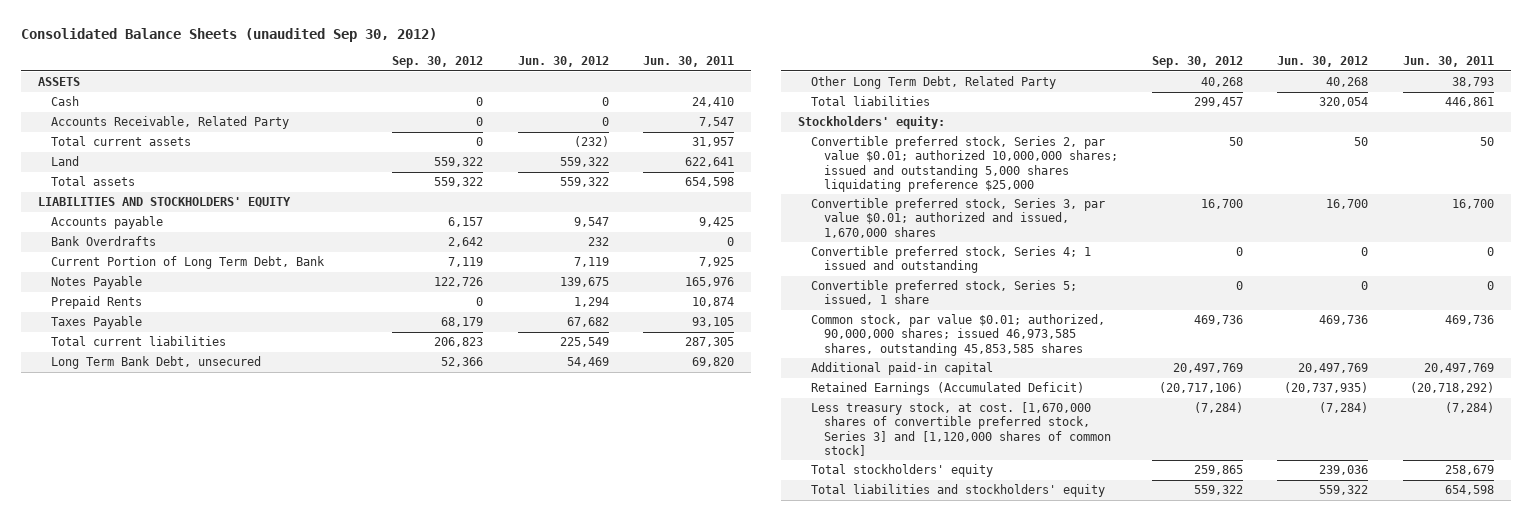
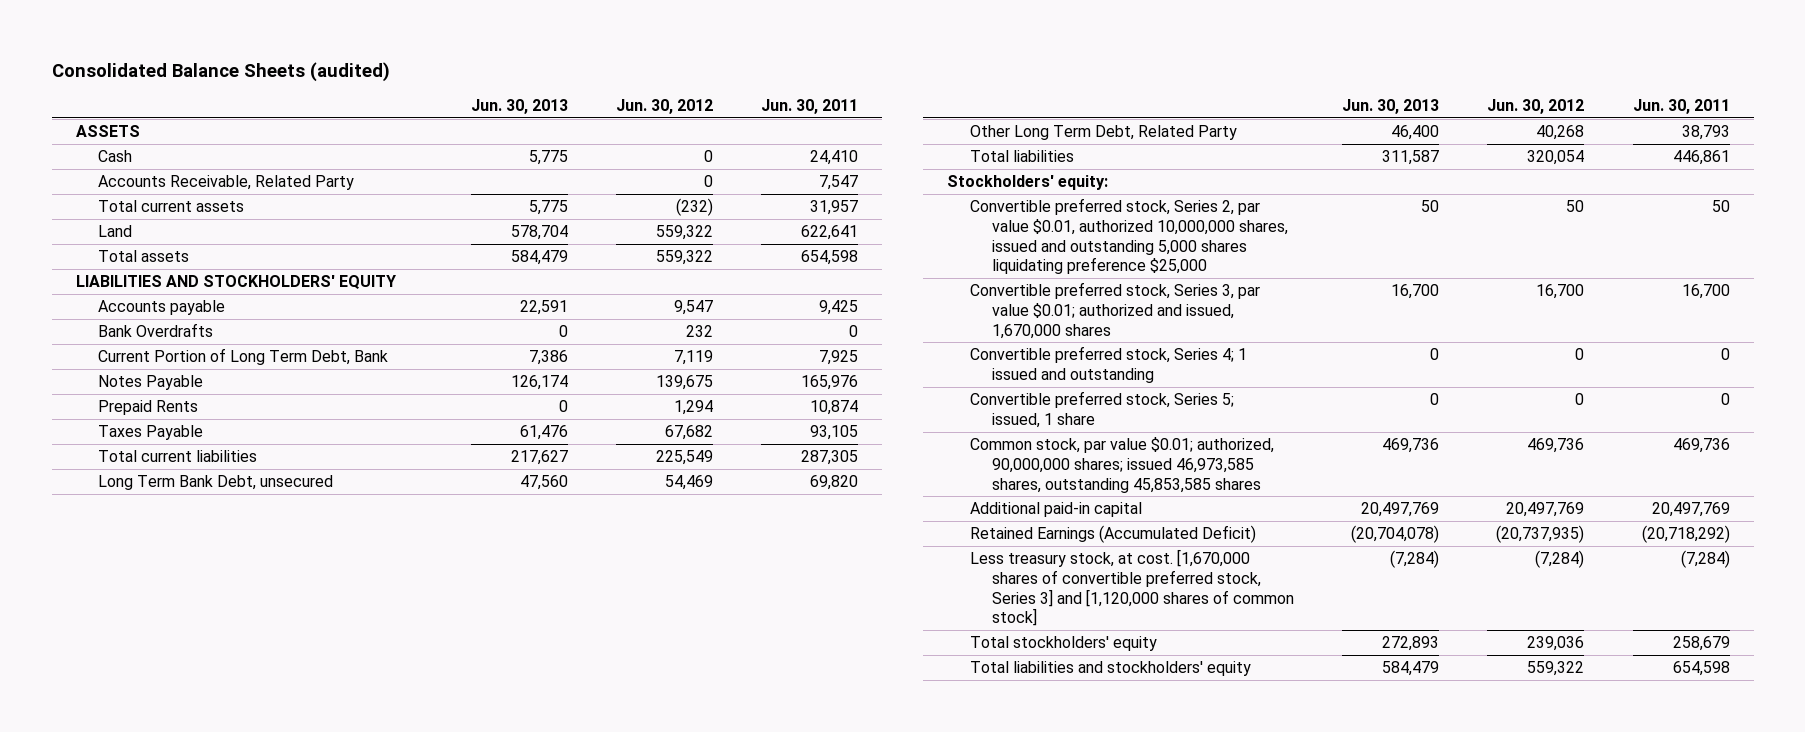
[20,28,437,43] Consolidated Balance Sheets (unaudited Sep 30, 2012) -> [51,61,390,82] Consolidated Balance Sheets (audited)
[392,56,484,69] Sep. 30, 2012 -> none
none -> [471,99,569,115] Jun. 30, 2013
[810,136,1118,192] Convertible preferred stock, Series 2, par value $0.01; authorized 10,000,000 shares; issued and outstanding 5,000 shares liquidating preference $25,000 -> [969,198,1289,275] Convertible preferred stock, Series 2, par value $0.01, authorized 10,000,000 shares, issued and outstanding 5,000 shares liquidating preference $25,000

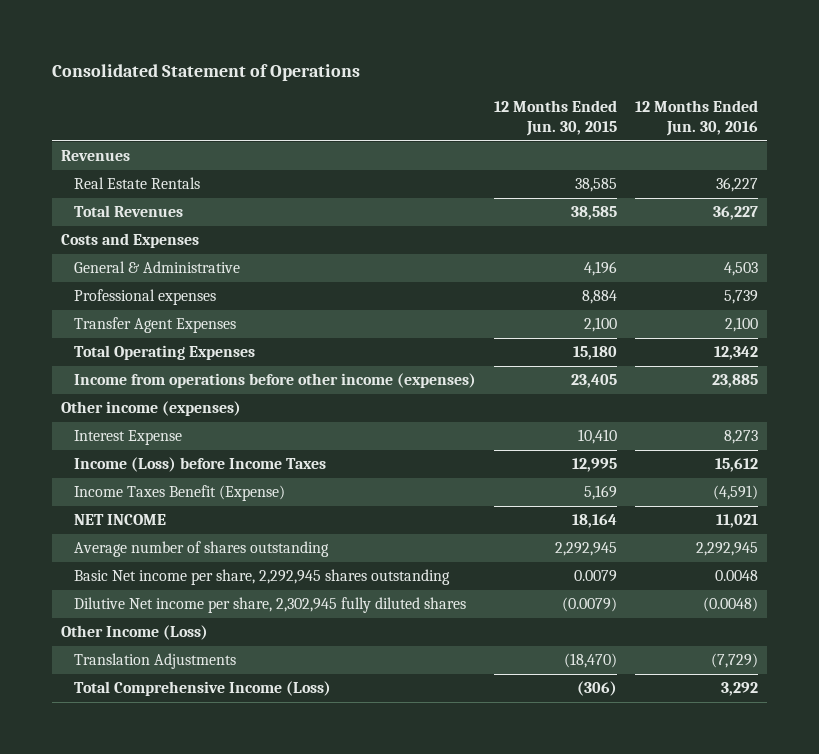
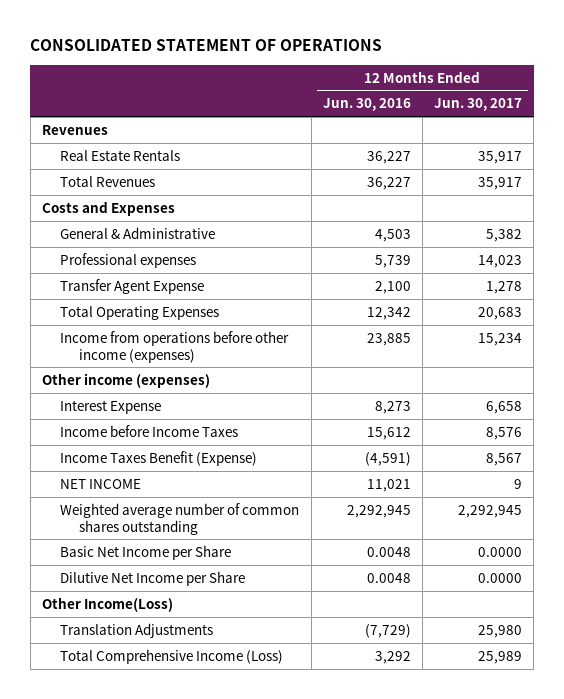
[52,63,361,81] Consolidated Statement of Operations -> [30,39,383,52] CONSOLIDATED STATEMENT OF OPERATIONS
[494,99,618,137] 12 Months Ended Jun. 30, 2015 -> none
none -> [433,98,522,112] Jun. 30, 2017
[74,317,237,334] Transfer Agent Expenses -> [60,278,205,294] Transfer Agent Expense
[74,457,327,473] Income (Loss) before Income Taxes -> [60,424,239,437] Income before Income Taxes
[74,541,330,558] Average number of shares outstanding -> [60,502,300,535] Weighted average number of common shares outstanding
[74,569,451,586] Basic Net income per share, 2,292,945 shares outstanding -> [60,544,232,560] Basic Net Income per Share
[74,597,467,614] Dilutive Net income per share, 2,302,945 fully diluted shares -> [60,570,246,586] Dilutive Net Income per Share
[703,597,759,613] (0.0048) -> [366,572,411,583] 0.0048
[61,625,209,641] Other Income (Loss) -> [41,596,173,612] Other Income(Loss)

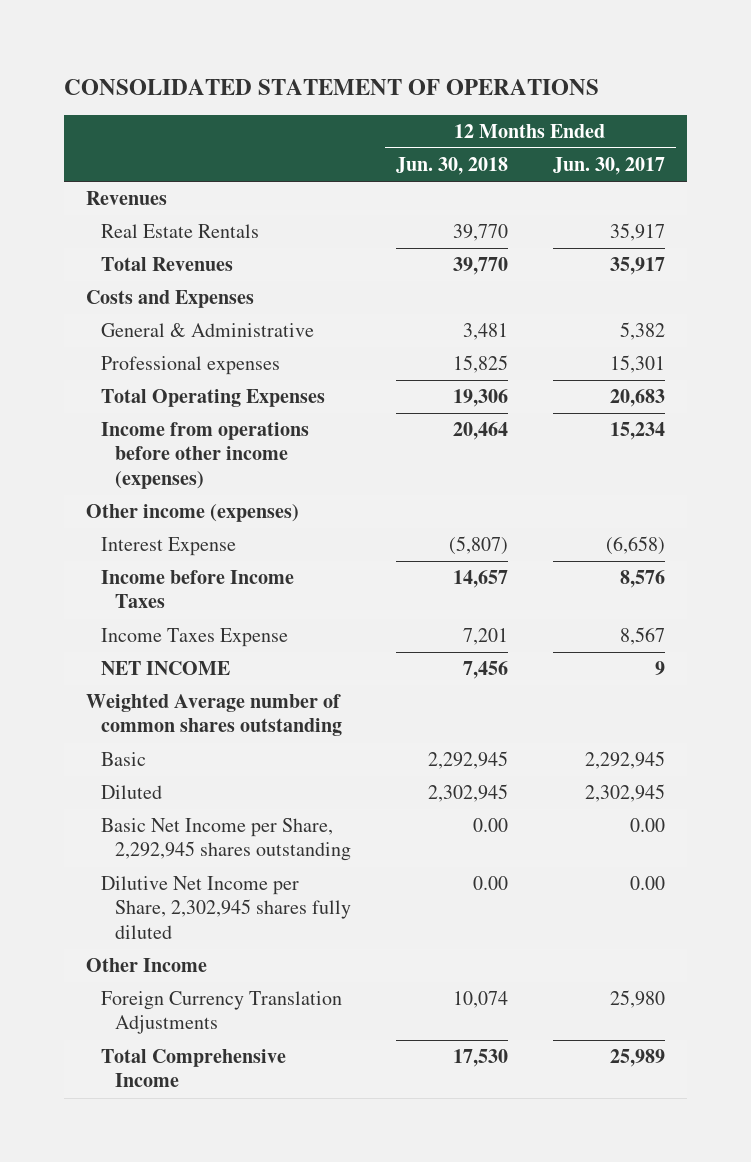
[322,98,411,112] Jun. 30, 2016 -> none
none -> [395,157,508,176] Jun. 30, 2018
[60,278,205,294] Transfer Agent Expense -> none
[477,254,522,268] 14,023 -> [609,355,665,374] 15,301
[485,400,522,414] 6,658 -> [605,536,665,556] (6,658)
[60,450,258,466] Income Taxes Benefit (Expense) -> [100,628,288,648] Income Taxes Expense
none -> [86,694,342,737] Weighted Average number of common shares outstanding
[60,502,300,535] Weighted average number of common shares outstanding -> [100,752,146,767] Basic
none -> [100,785,162,800] Diluted
[60,544,232,560] Basic Net Income per Share -> [100,818,352,862] Basic Net Income per Share, 2,292,945 shares outstanding
[477,546,522,557] 0.0000 -> [629,818,665,833] 0.00
[60,570,246,586] Dilutive Net Income per Share -> [100,876,352,939] Dilutive Net Income per Share, 2,302,945 shares fully diluted
[477,572,522,583] 0.0000 -> [629,876,665,891] 0.00
[41,596,173,612] Other Income(Loss) -> [86,958,208,973] Other Income
[60,622,214,638] Translation Adjustments -> [100,991,342,1035] Foreign Currency Translation Adjustments
[60,648,284,664] Total Comprehensive Income (Loss) -> [100,1049,286,1088] Total Comprehensive Income

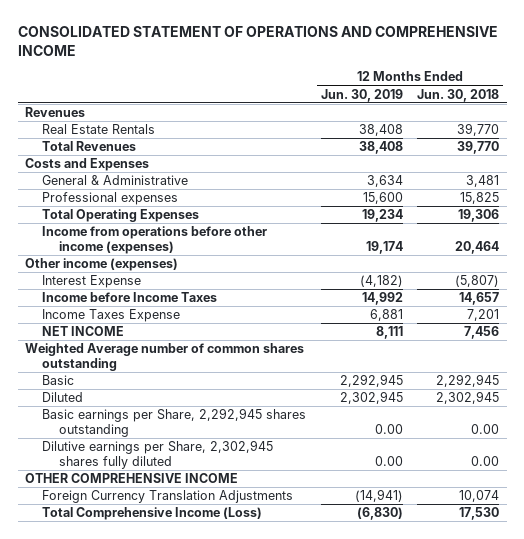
[64,78,600,95] CONSOLIDATED STATEMENT OF OPERATIONS -> [17,25,498,56] CONSOLIDATED STATEMENT OF OPERATIONS AND COMPREHENSIVE INCOME
[552,157,665,176] Jun. 30, 2017 -> none
none -> [320,88,403,102] Jun. 30, 2019
[100,818,352,862] Basic Net Income per Share, 2,292,945 shares outstanding -> [41,408,306,437] Basic earnings per Share, 2,292,945 shares outstanding
[100,876,352,939] Dilutive Net Income per Share, 2,302,945 shares fully diluted -> [41,440,273,469] Dilutive earnings per Share, 2,302,945 shares fully diluted
[86,958,208,973] Other Income -> [25,473,239,484] OTHER COMPREHENSIVE INCOME
[100,1049,286,1088] Total Comprehensive Income -> [41,507,262,521] Total Comprehensive Income (Loss)

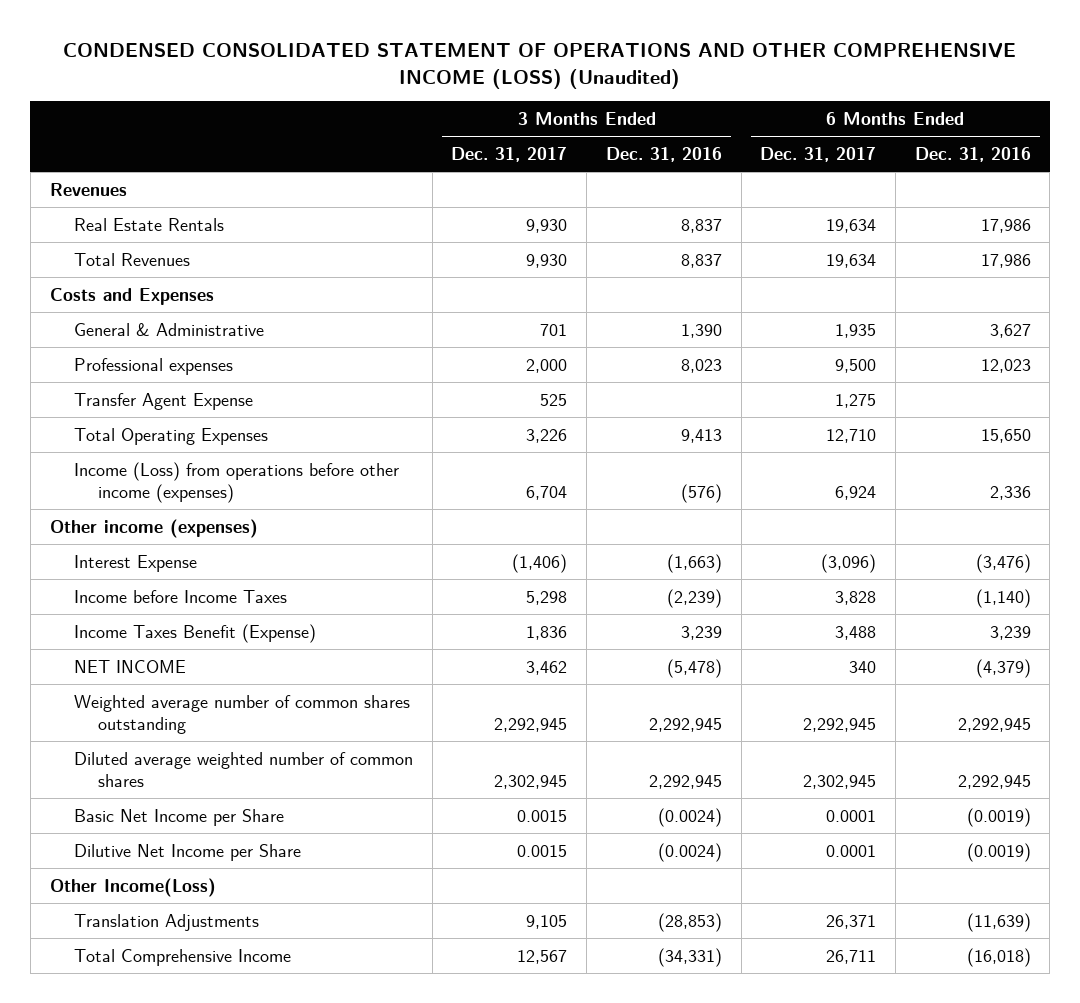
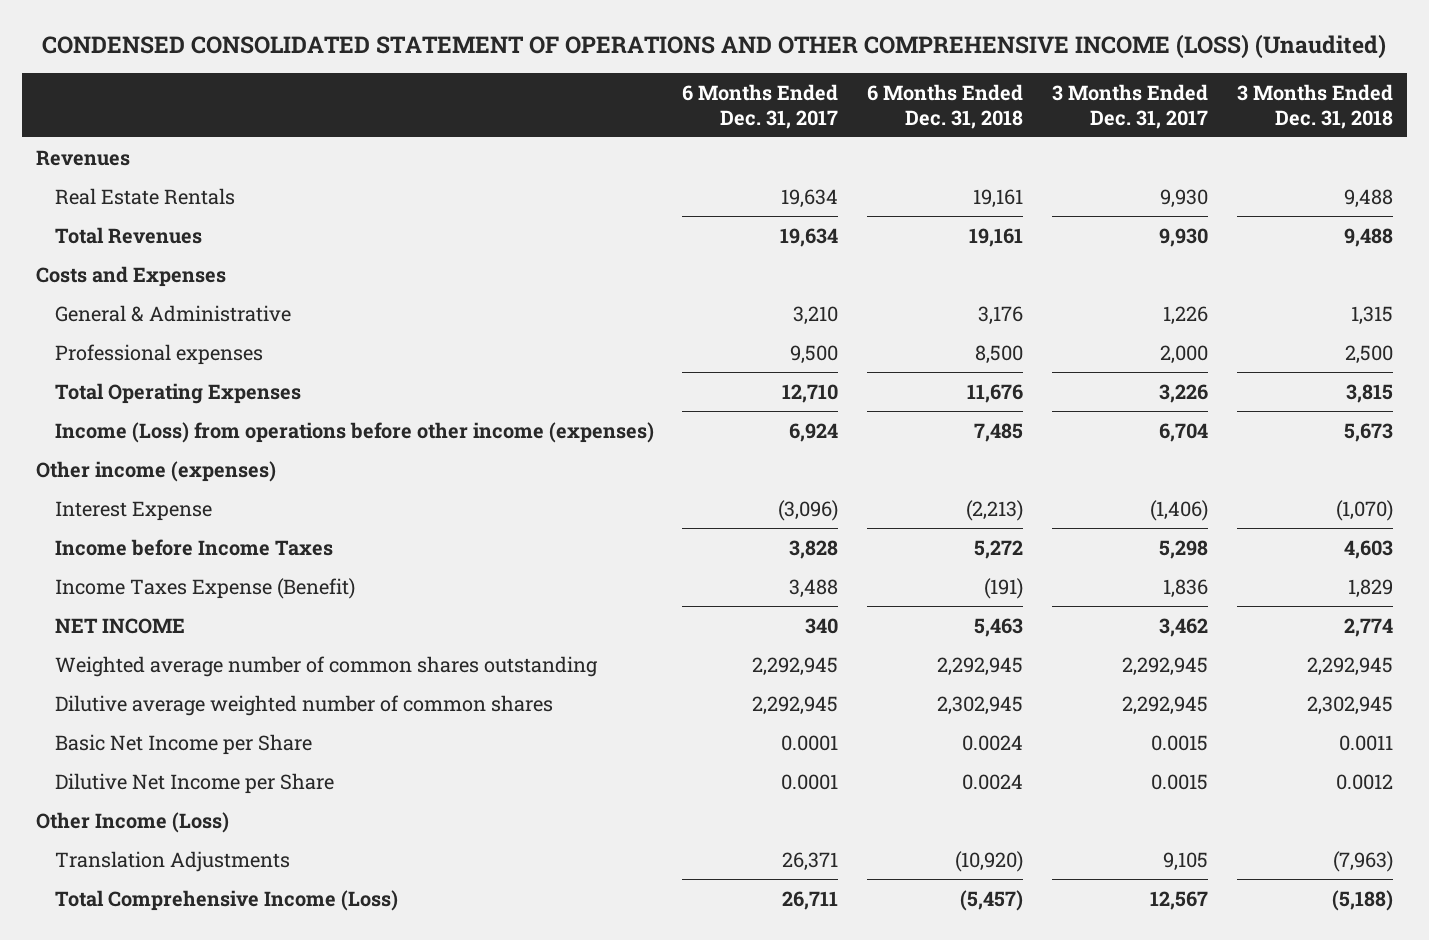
[605,146,722,162] Dec. 31, 2016 -> none
[914,146,1031,162] Dec. 31, 2016 -> none
none -> [867,83,1024,129] 6 Months Ended Dec. 31, 2018
none -> [1236,83,1393,129] 3 Months Ended Dec. 31, 2018
[540,323,568,336] 701 -> [1162,305,1208,325] 1,226
[835,323,877,338] 1,935 -> [793,305,839,325] 3,210
[73,392,253,410] Transfer Agent Expense -> none
[73,623,316,643] Income Taxes Benefit (Expense) -> [54,577,355,599] Income Taxes Expense (Benefit)
[73,751,413,787] Diluted average weighted number of common shares -> [54,694,553,716] Dilutive average weighted number of common shares
[494,774,568,789] 2,302,945 -> [1121,695,1208,715] 2,292,945
[803,774,877,789] 2,302,945 -> [752,695,839,715] 2,292,945
[49,877,216,897] Other Income(Loss) -> [36,811,230,833] Other Income (Loss)
[73,948,291,966] Total Comprehensive Income -> [54,889,398,911] Total Comprehensive Income (Loss)

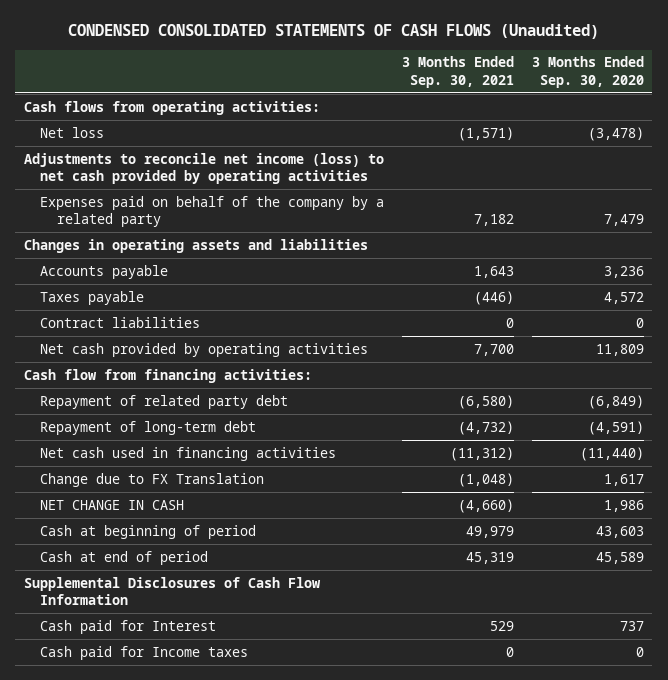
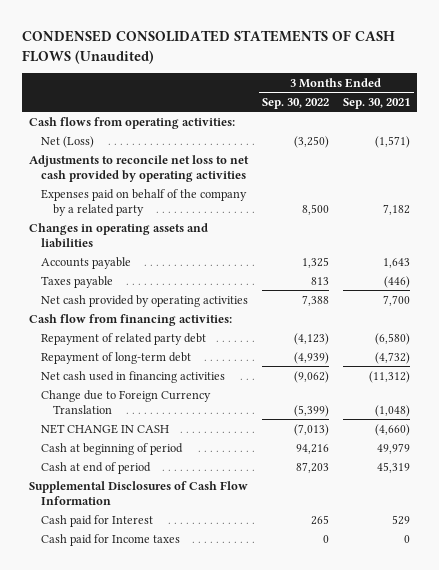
[531,56,644,88] 3 Months Ended Sep. 30, 2020 -> none
none -> [262,97,330,109] Sep. 30, 2022
[40,126,105,138] Net loss -> [40,135,94,148] Net (Loss)
[23,152,384,184] Adjustments to reconcile net income (loss) to net cash provided by operating activities -> [29,154,250,182] Adjustments to reconcile net loss to net cash provided by operating activities
[40,316,201,328] Contract liabilities -> none
[40,472,265,487] Change due to FX Translation -> [40,389,211,414] Change due to Foreign Currency Translation

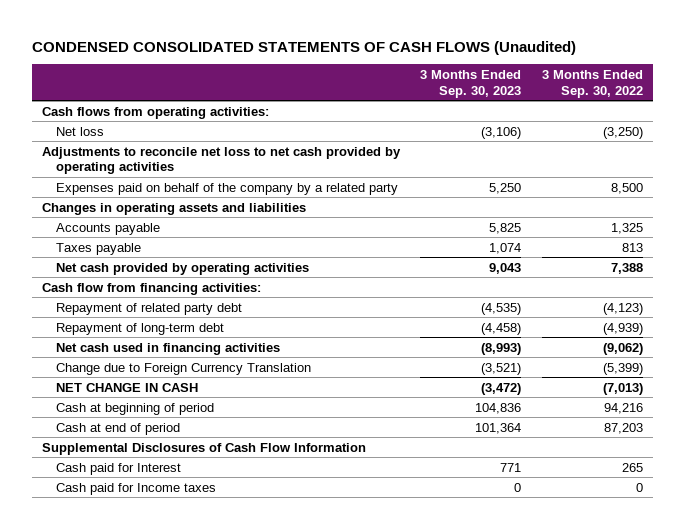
[343,97,411,109] Sep. 30, 2021 -> none
none -> [420,70,522,98] 3 Months Ended Sep. 30, 2023
[40,135,94,148] Net (Loss) -> [56,126,105,136] Net loss

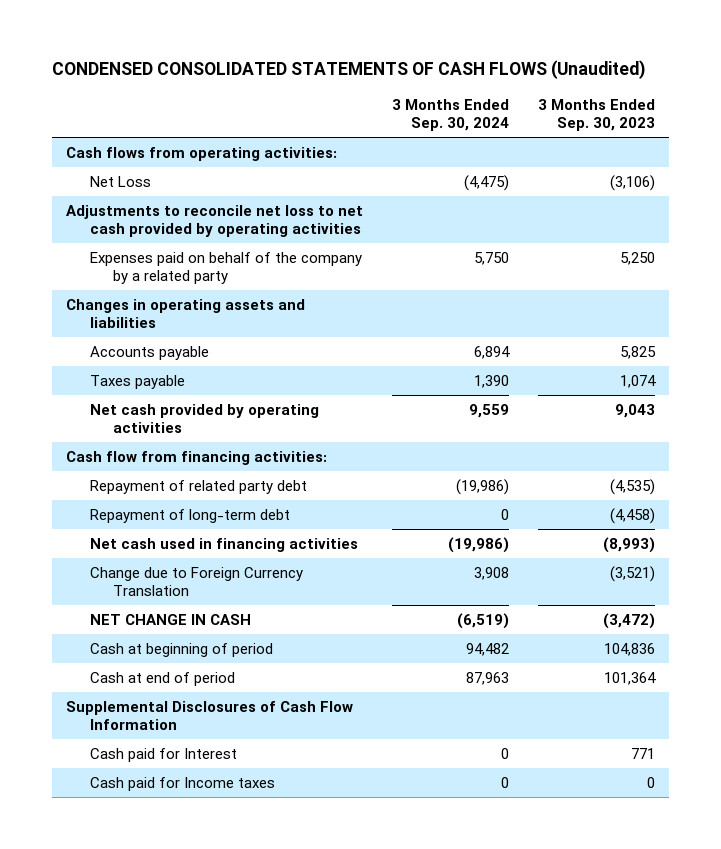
[541,70,643,98] 3 Months Ended Sep. 30, 2022 -> none
none -> [391,99,509,132] 3 Months Ended Sep. 30, 2024
[56,126,105,136] Net loss -> [89,175,151,187] Net Loss

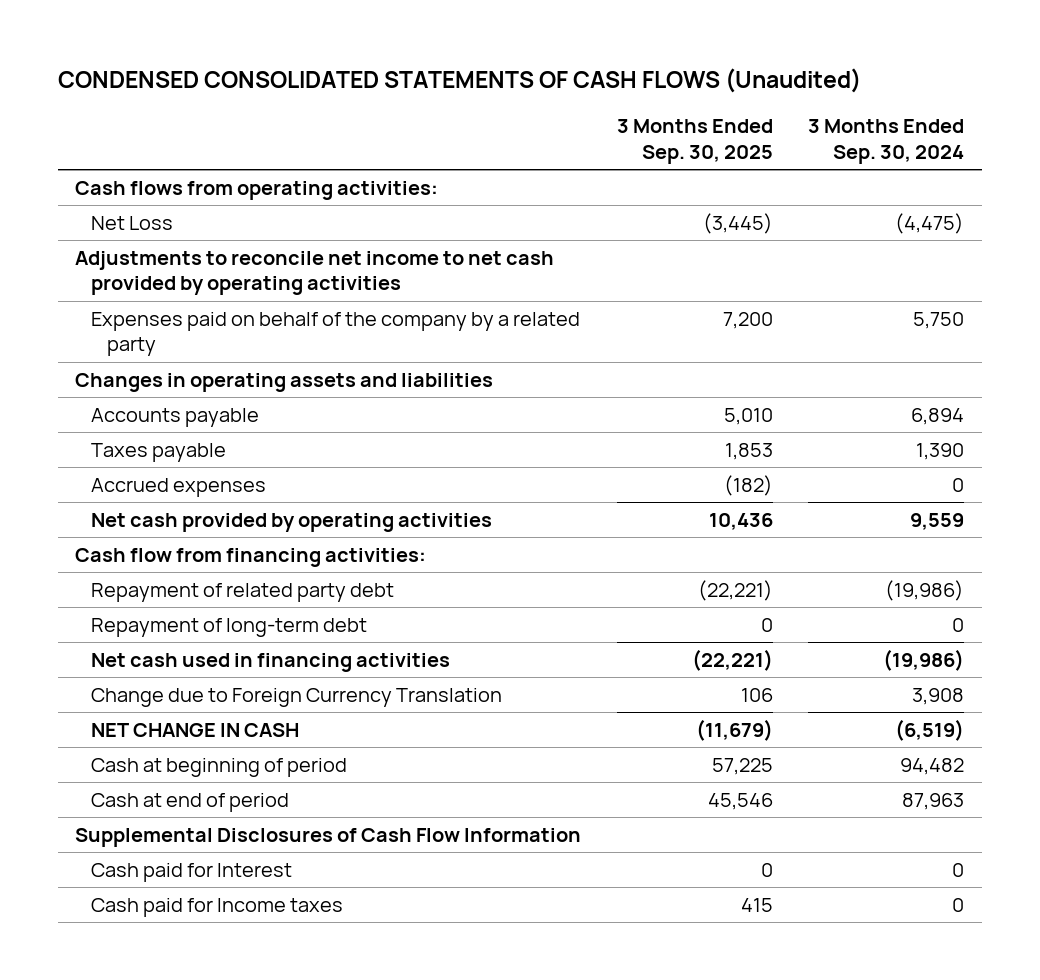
[537,99,655,132] 3 Months Ended Sep. 30, 2023 -> none
none -> [616,119,773,164] 3 Months Ended Sep. 30, 2025
[66,204,364,237] Adjustments to reconcile net loss to net cash provided by operating activities -> [75,250,555,296] Adjustments to reconcile net income to net cash provided by operating activities
none -> [91,477,267,497] Accrued expenses

